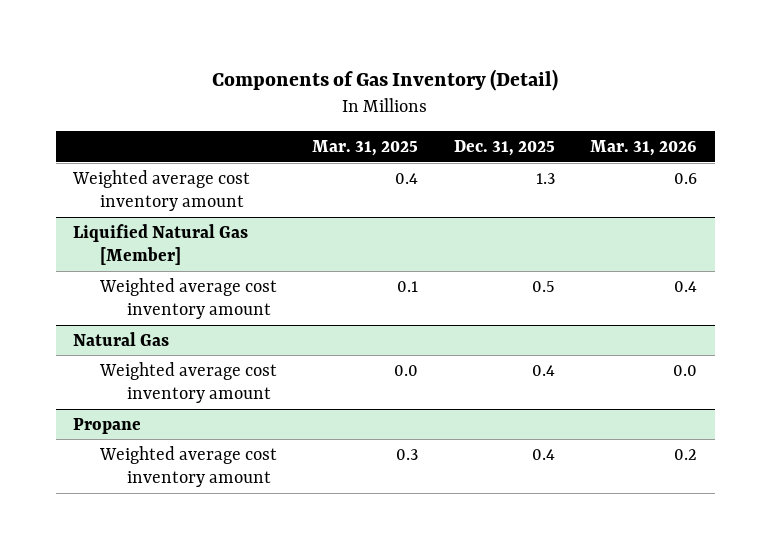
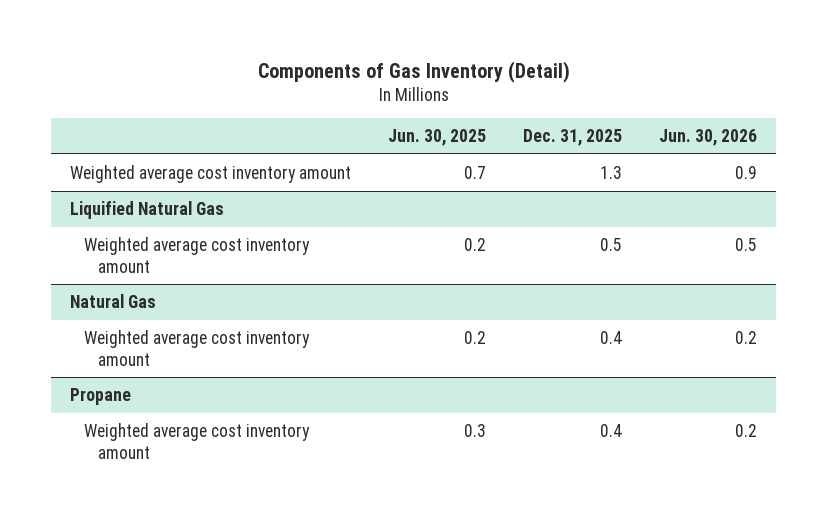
[312,140,419,157] Mar. 31, 2025 -> none
[590,140,698,157] Mar. 31, 2026 -> none
none -> [387,129,486,147] Jun. 30, 2025
none -> [659,129,758,147] Jun. 30, 2026
[73,223,249,266] Liquified Natural Gas [Member] -> [69,200,224,219] Liquified Natural Gas

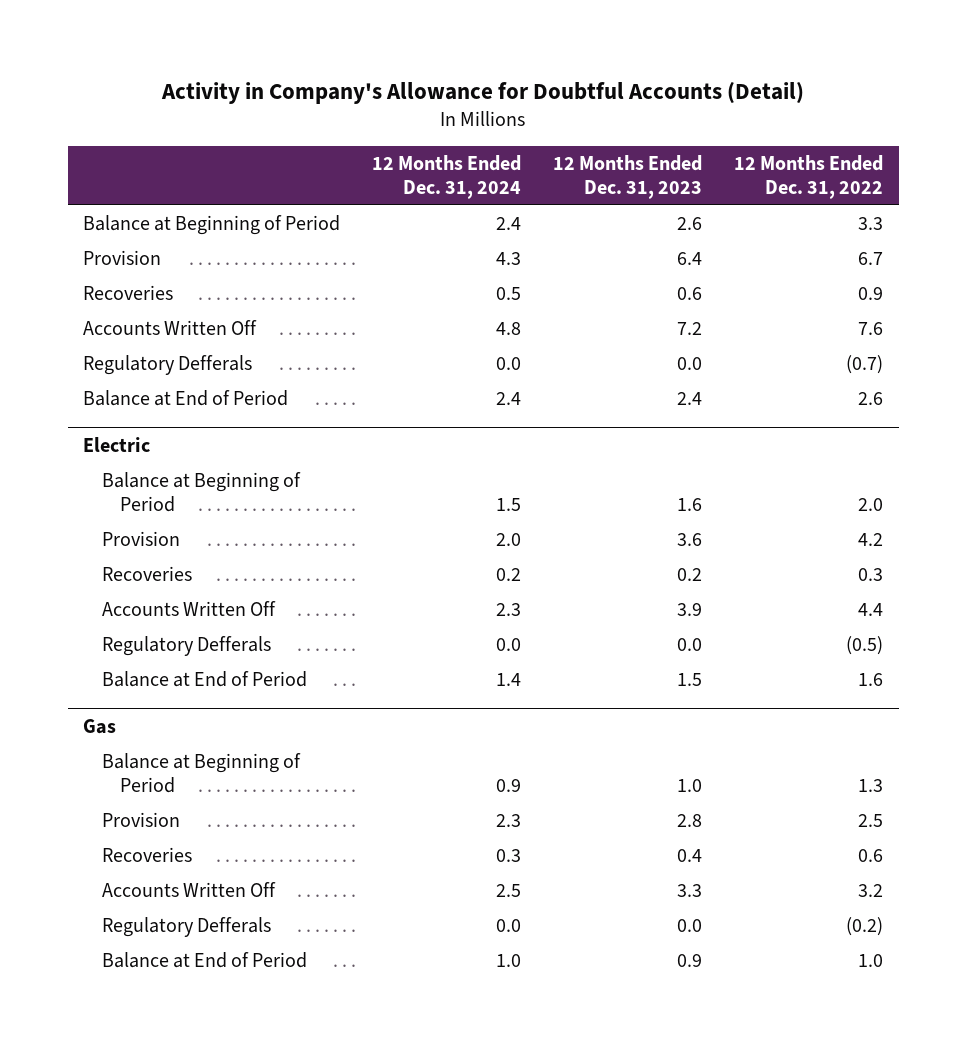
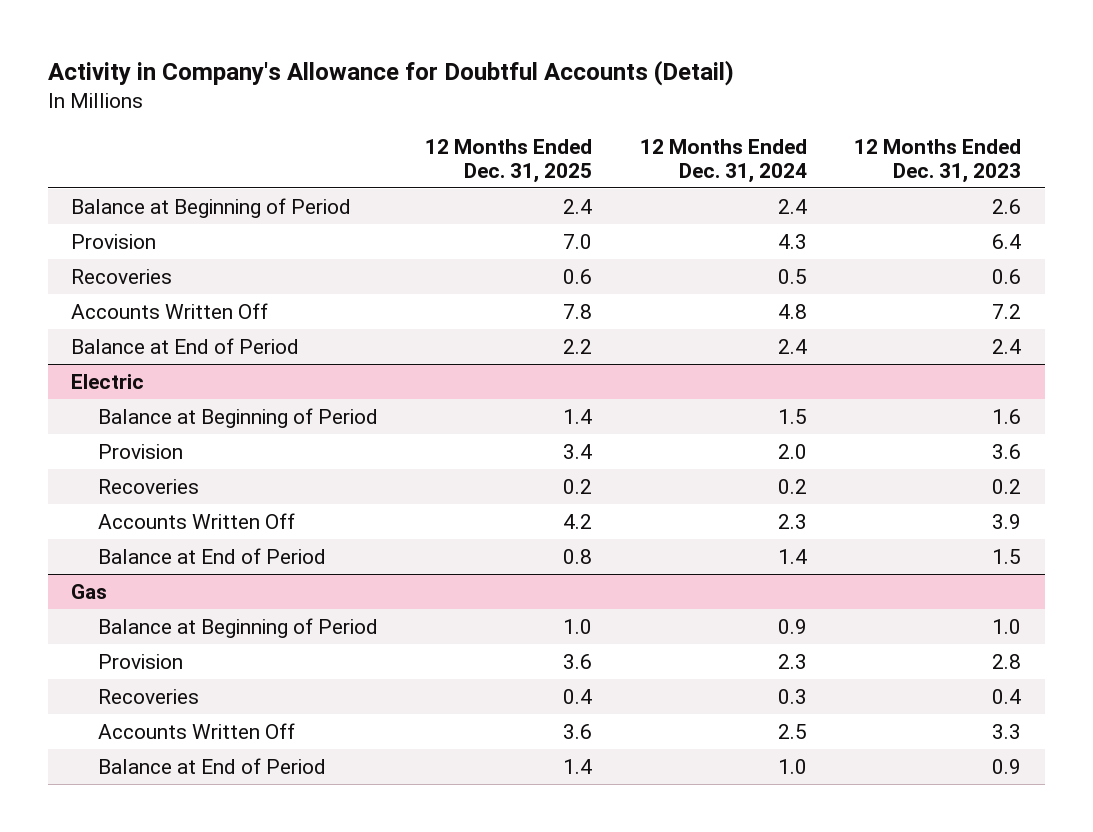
[733,155,883,199] 12 Months Ended Dec. 31, 2022 -> none
none -> [425,138,593,183] 12 Months Ended Dec. 31, 2025
[83,355,253,376] Regulatory Defferals -> none
[101,636,271,657] Regulatory Defferals -> none
[101,917,271,938] Regulatory Defferals -> none

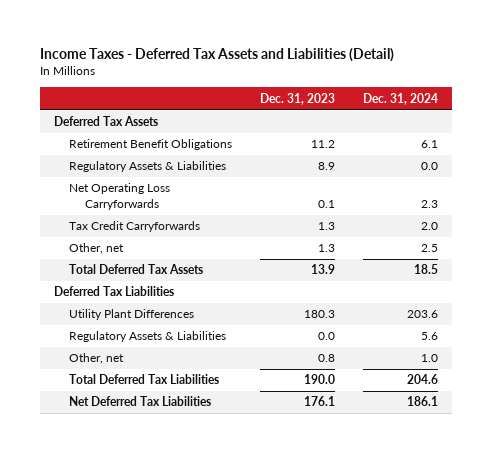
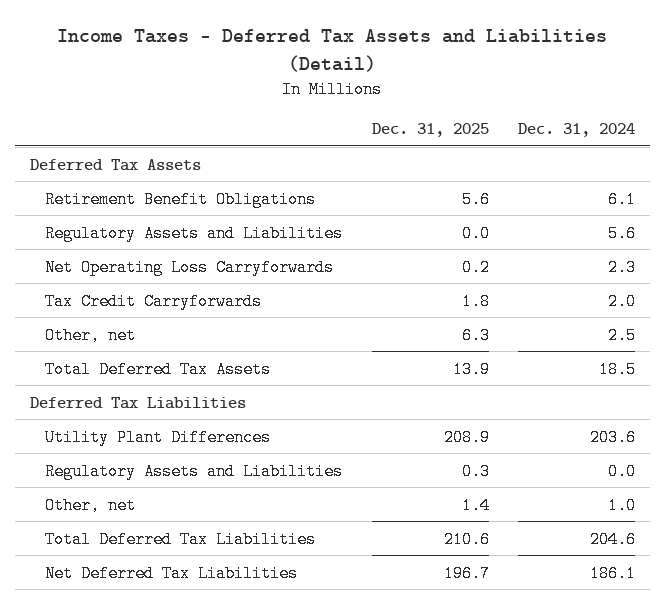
[260,92,336,105] Dec. 31, 2023 -> none
none -> [371,122,489,137] Dec. 31, 2025
[69,161,227,173] Regulatory Assets & Liabilities -> [45,224,344,242] Regulatory Assets and Liabilities
[420,162,438,171] 0.0 -> [608,224,637,242] 5.6
[69,331,227,343] Regulatory Assets & Liabilities -> [45,462,344,480] Regulatory Assets and Liabilities
[420,332,438,341] 5.6 -> [608,462,637,480] 0.0

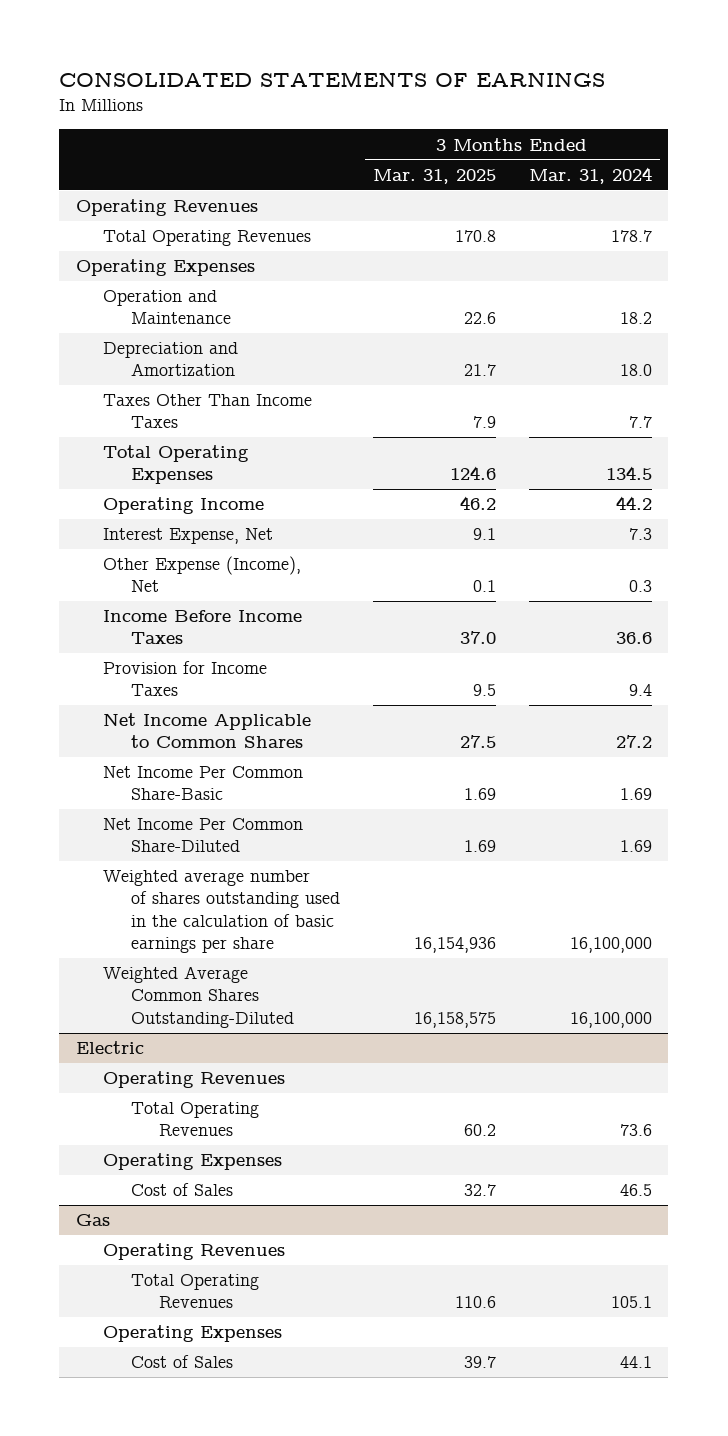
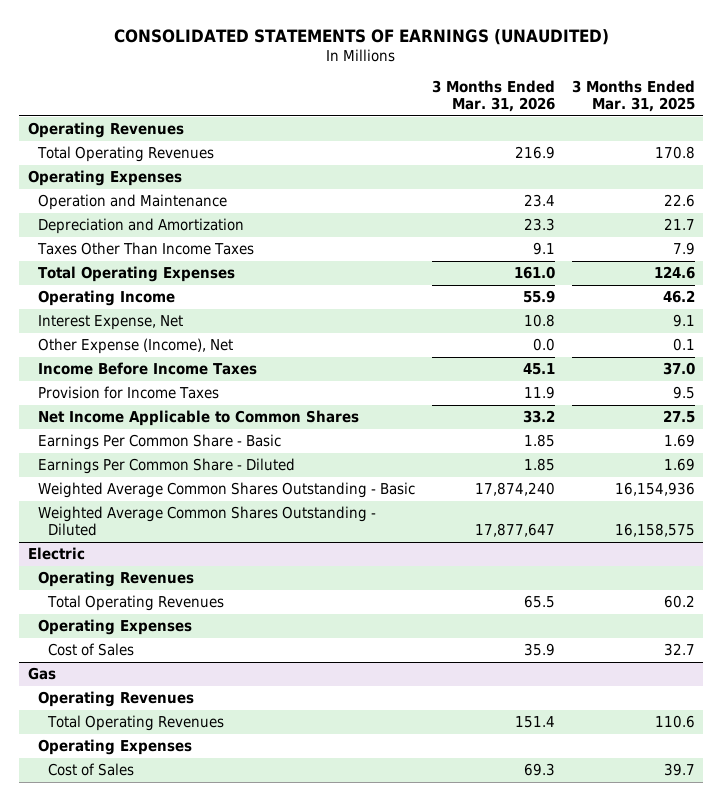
[59,71,606,88] CONSOLIDATED STATEMENTS OF EARNINGS -> [114,28,610,45] CONSOLIDATED STATEMENTS OF EARNINGS (UNAUDITED)
[528,167,652,185] Mar. 31, 2024 -> none
none -> [431,80,555,113] 3 Months Ended Mar. 31, 2026
[103,766,304,801] Net Income Per Common Share-Basic -> [37,434,281,451] Earnings Per Common Share - Basic
[103,818,304,853] Net Income Per Common Share-Diluted -> [37,458,295,475] Earnings Per Common Share - Diluted
[103,870,340,953] Weighted average number of shares outstanding used in the calculation of basic earnings per share -> [37,482,415,499] Weighted Average Common Shares Outstanding - Basic
[103,966,294,1028] Weighted Average Common Shares Outstanding-Diluted -> [37,506,376,536] Weighted Average Common Shares Outstanding - Diluted

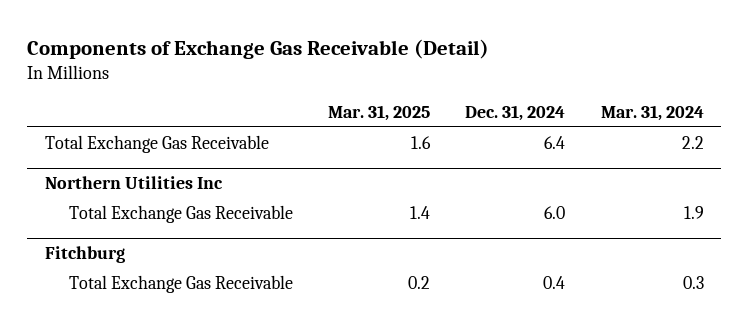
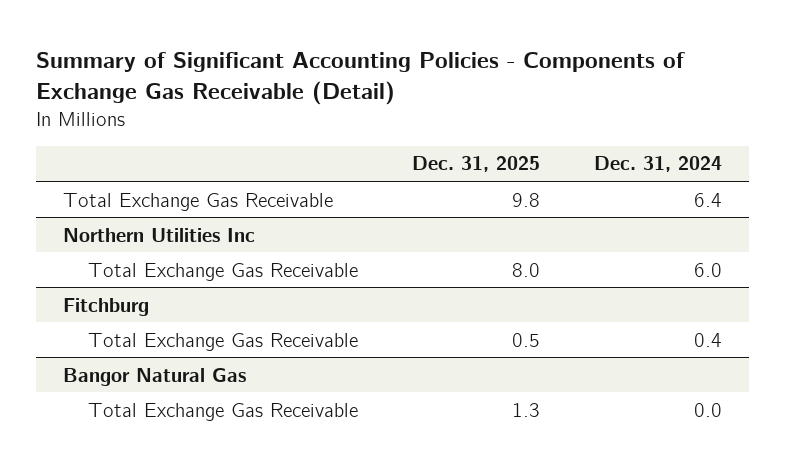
[27,39,490,60] Components of Exchange Gas Receivable (Detail) -> [36,51,686,105] Summary of Significant Accounting Policies - Components of Exchange Gas Receivable (Detail)
[327,104,430,121] Mar. 31, 2025 -> none
[600,104,704,121] Mar. 31, 2024 -> none
none -> [412,156,541,173] Dec. 31, 2025
none -> [63,367,247,386] Bangor Natural Gas
none -> [88,402,359,421] Total Exchange Gas Receivable

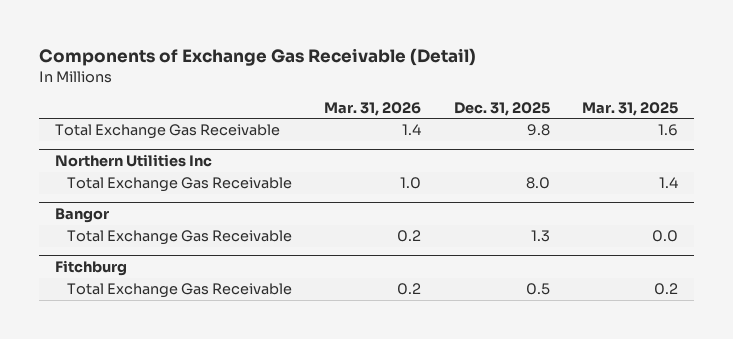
[36,51,686,105] Summary of Significant Accounting Policies - Components of Exchange Gas Receivable (Detail) -> [39,47,477,66] Components of Exchange Gas Receivable (Detail)
[594,156,723,173] Dec. 31, 2024 -> none
none -> [324,101,422,116] Mar. 31, 2026
none -> [581,101,678,116] Mar. 31, 2025
none -> [55,207,110,223] Bangor
none -> [66,230,292,246] Total Exchange Gas Receivable
[63,367,247,386] Bangor Natural Gas -> none
[88,402,359,421] Total Exchange Gas Receivable -> none

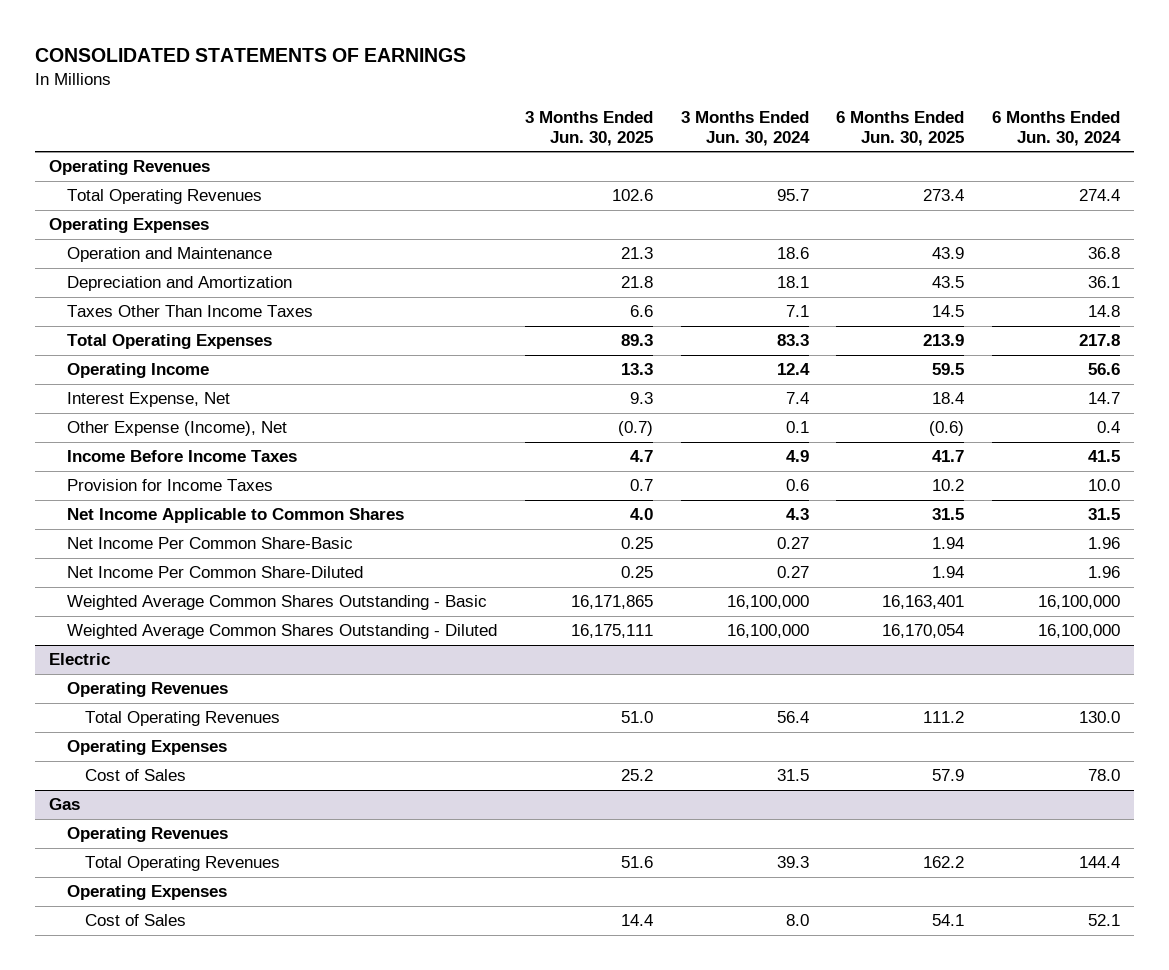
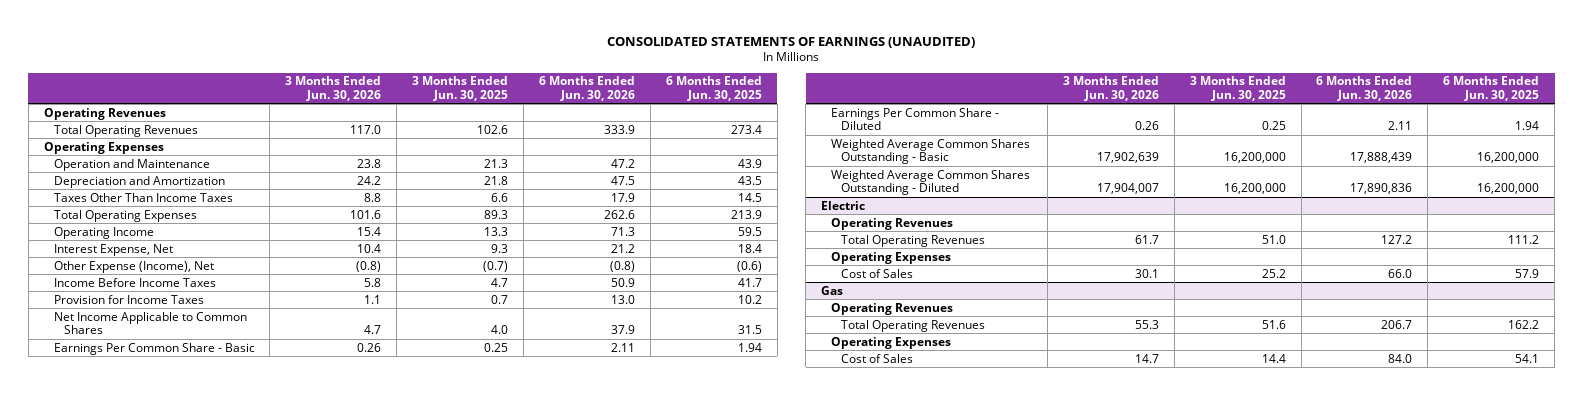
[35,47,467,62] CONSOLIDATED STATEMENTS OF EARNINGS -> [607,36,976,48] CONSOLIDATED STATEMENTS OF EARNINGS (UNAUDITED)
[680,110,810,146] 3 Months Ended Jun. 30, 2024 -> none
[992,110,1122,146] 6 Months Ended Jun. 30, 2024 -> none
none -> [285,76,382,101] 3 Months Ended Jun. 30, 2026
none -> [538,76,635,101] 6 Months Ended Jun. 30, 2026
[67,537,354,550] Net Income Per Common Share-Basic -> [53,342,255,355] Earnings Per Common Share - Basic
[67,566,364,579] Net Income Per Common Share-Diluted -> [831,107,1000,131] Earnings Per Common Share - Diluted
[570,595,653,610] 16,171,865 -> [1223,152,1286,164] 16,200,000
[882,595,965,610] 16,163,401 -> [1477,152,1540,164] 16,200,000
[570,624,653,639] 16,175,111 -> [1223,183,1286,195] 16,200,000
[882,624,965,639] 16,170,054 -> [1477,183,1540,195] 16,200,000

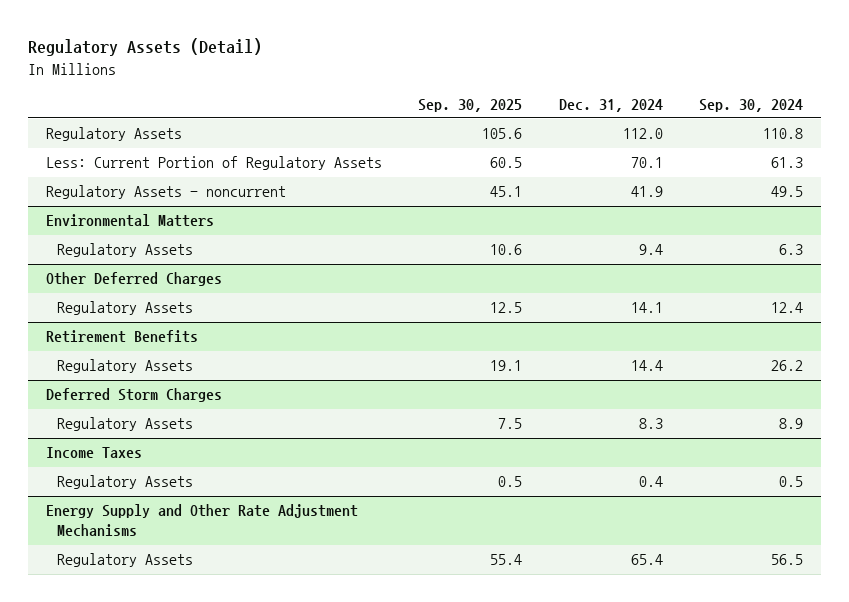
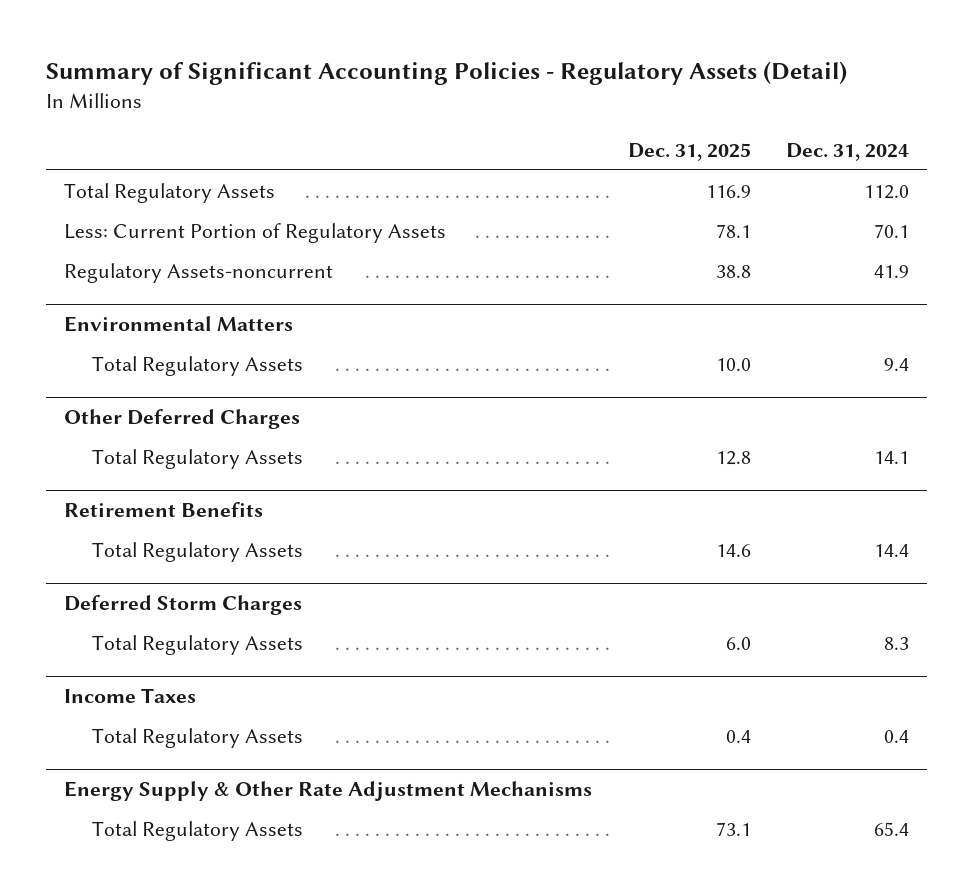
[27,38,262,57] Regulatory Assets (Detail) -> [45,61,847,86] Summary of Significant Accounting Policies - Regulatory Assets (Detail)
[418,98,523,112] Sep. 30, 2025 -> none
[698,98,803,112] Sep. 30, 2024 -> none
none -> [627,142,751,161] Dec. 31, 2025
[46,127,183,142] Regulatory Assets -> [63,183,275,204] Total Regulatory Assets
[46,185,287,200] Regulatory Assets - noncurrent -> [63,263,333,284] Regulatory Assets-noncurrent
[57,243,194,258] Regulatory Assets -> [91,356,303,377] Total Regulatory Assets
[57,301,194,316] Regulatory Assets -> [91,449,303,470] Total Regulatory Assets
[57,359,194,374] Regulatory Assets -> [91,542,303,563] Total Regulatory Assets
[57,417,194,432] Regulatory Assets -> [91,635,303,656] Total Regulatory Assets
[57,475,194,490] Regulatory Assets -> [91,728,303,749] Total Regulatory Assets
[46,504,359,538] Energy Supply and Other Rate Adjustment Mechanisms -> [63,781,592,802] Energy Supply & Other Rate Adjustment Mechanisms
[57,553,194,568] Regulatory Assets -> [91,821,303,842] Total Regulatory Assets

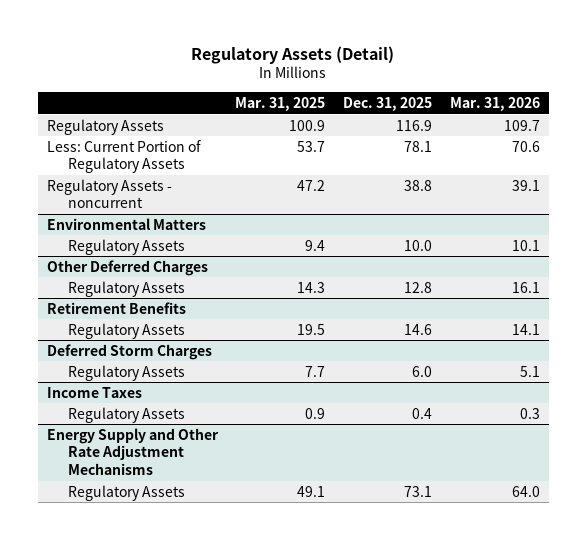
[45,61,847,86] Summary of Significant Accounting Policies - Regulatory Assets (Detail) -> [191,45,395,64] Regulatory Assets (Detail)
[786,142,910,161] Dec. 31, 2024 -> none
none -> [235,96,326,111] Mar. 31, 2025
none -> [449,96,540,111] Mar. 31, 2026
[63,183,275,204] Total Regulatory Assets -> [46,118,164,135] Regulatory Assets
[63,263,333,284] Regulatory Assets-noncurrent -> [46,178,172,209] Regulatory Assets - noncurrent
[91,356,303,377] Total Regulatory Assets -> [67,238,185,255] Regulatory Assets
[91,449,303,470] Total Regulatory Assets -> [67,280,185,297] Regulatory Assets
[91,542,303,563] Total Regulatory Assets -> [67,322,185,339] Regulatory Assets
[91,635,303,656] Total Regulatory Assets -> [67,364,185,381] Regulatory Assets
[91,728,303,749] Total Regulatory Assets -> [67,406,185,423] Regulatory Assets
[63,781,592,802] Energy Supply & Other Rate Adjustment Mechanisms -> [46,427,219,476] Energy Supply and Other Rate Adjustment Mechanisms
[91,821,303,842] Total Regulatory Assets -> [67,484,185,501] Regulatory Assets

